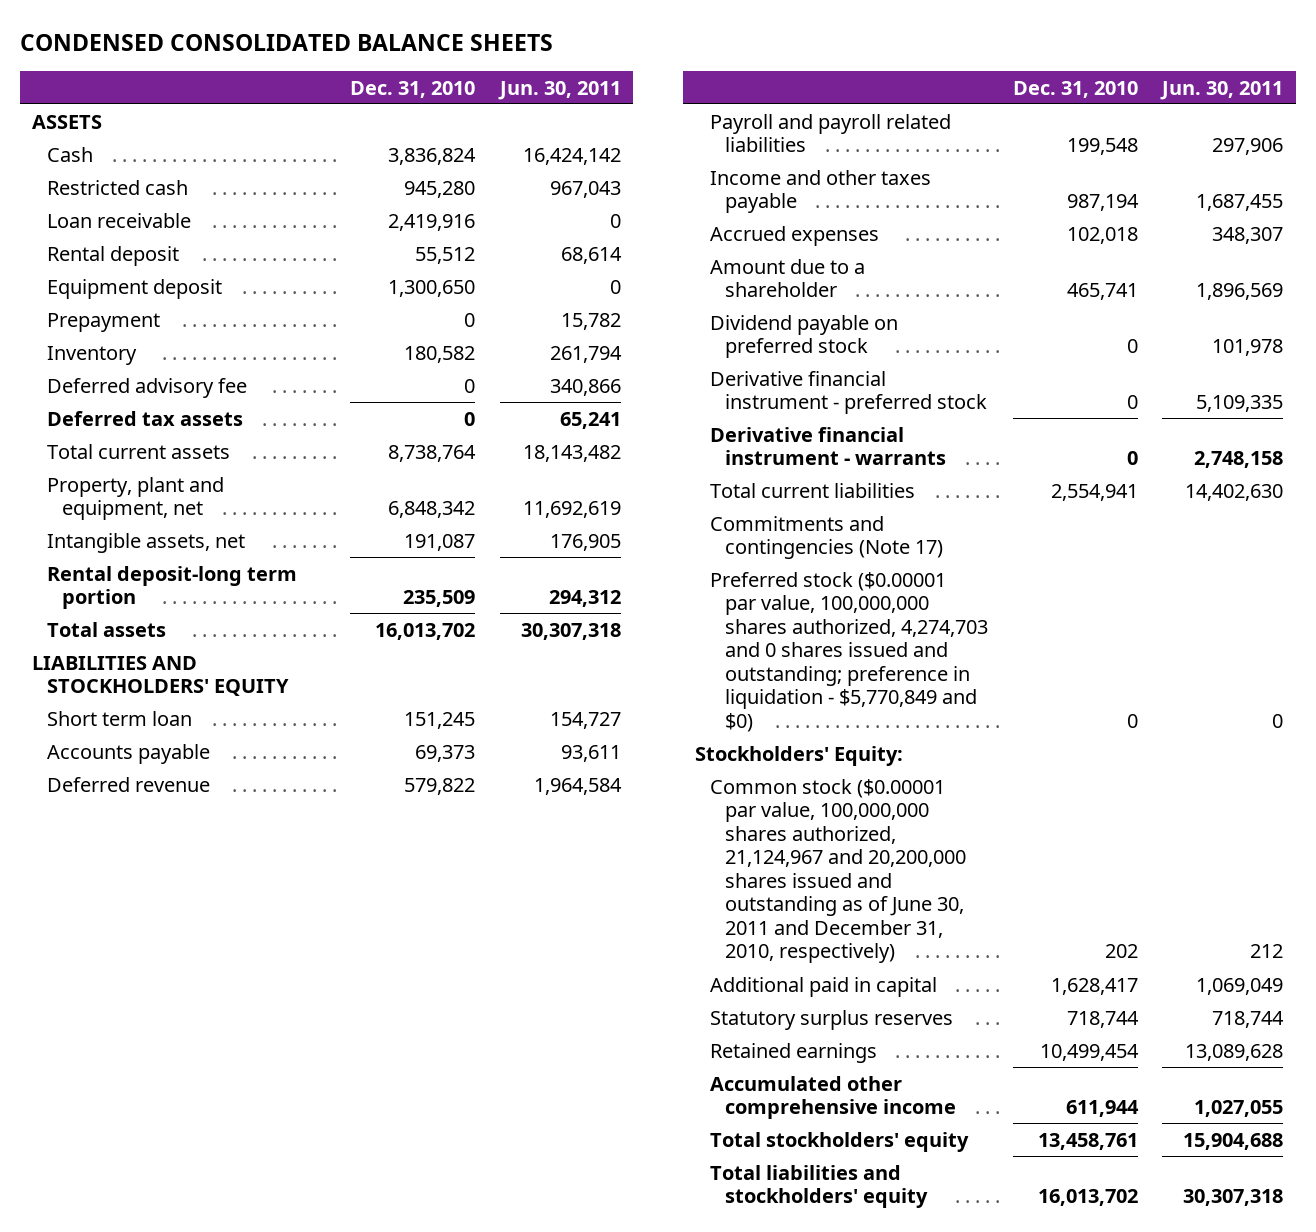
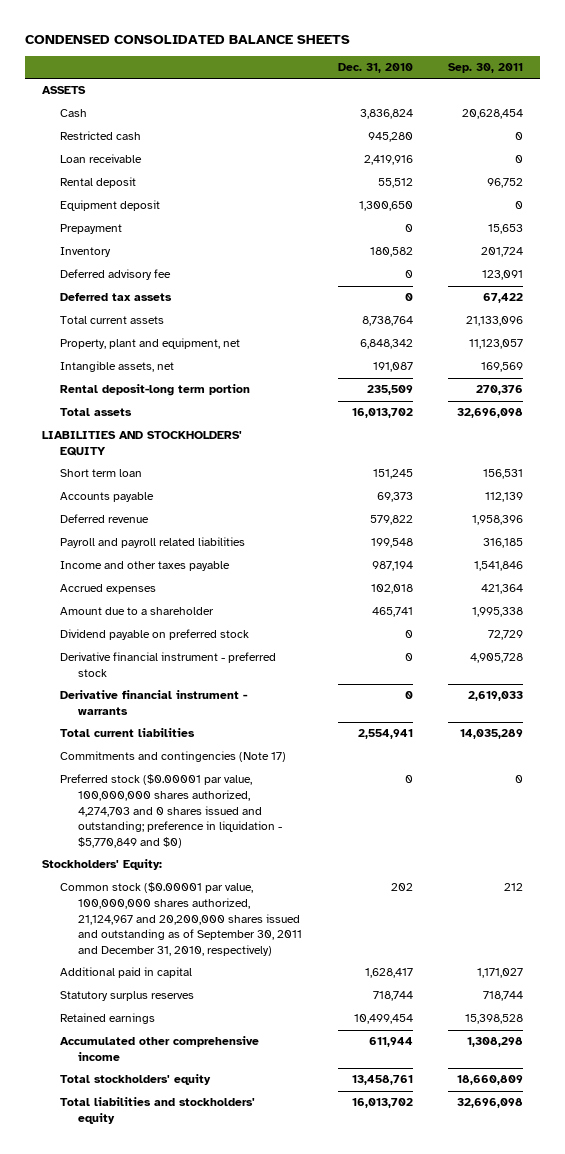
[497,80,621,100] Jun. 30, 2011 -> none
none -> [447,63,523,74] Sep. 30, 2011
[710,778,966,964] Common stock ($0.00001 par value, 100,000,000 shares authorized, 21,124,967 and 20,200,000 shares issued and outstanding as of June 30, 2011 and December 31, 2010, respectively) -> [60,882,303,957] Common stock ($0.00001 par value, 100,000,000 shares authorized, 21,124,967 and 20,200,000 shares issued and outstanding as of September 30, 2011 and December 31, 2010, respectively)

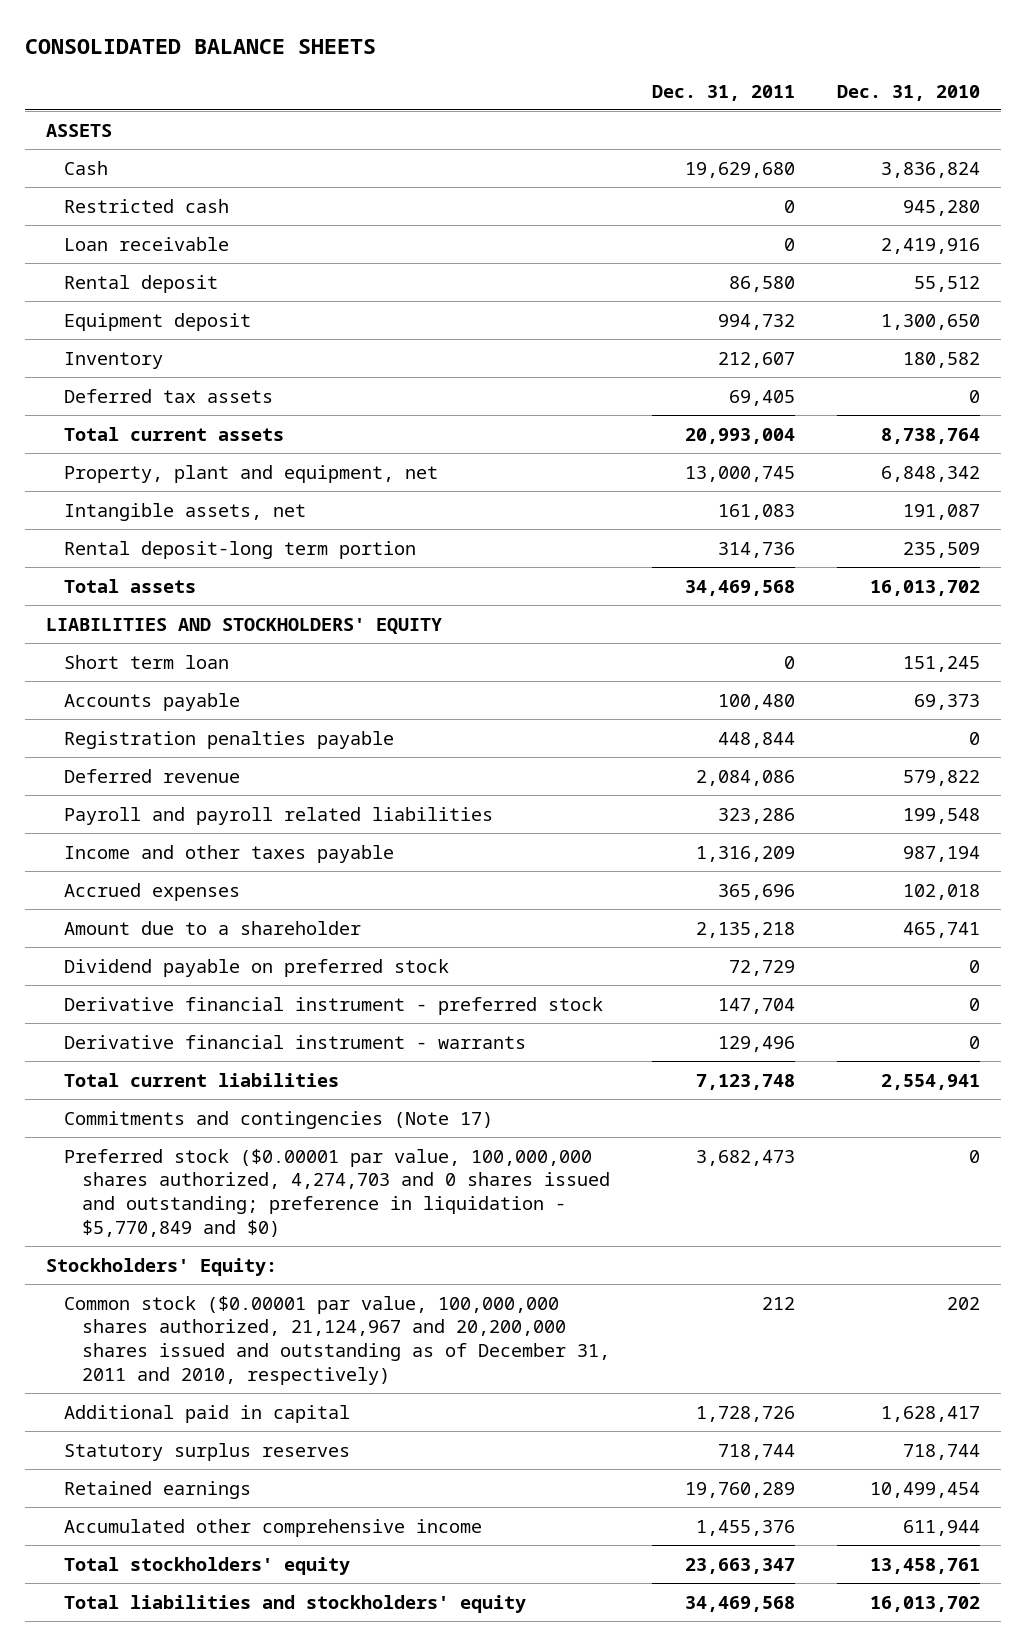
[24,34,350,44] CONDENSED CONSOLIDATED BALANCE SHEETS -> [24,38,376,54] CONSOLIDATED BALANCE SHEETS
[447,63,523,74] Sep. 30, 2011 -> none
none -> [651,84,795,101] Dec. 31, 2011
[60,224,123,235] Prepayment -> none
[60,269,172,281] Deferred advisory fee -> none
none -> [63,730,394,749] Registration penalties payable
[60,882,303,957] Common stock ($0.00001 par value, 100,000,000 shares authorized, 21,124,967 and 20,200,000 shares issued and outstanding as of September 30, 2011 and December 31, 2010, respectively) -> [63,1295,611,1385] Common stock ($0.00001 par value, 100,000,000 shares authorized, 21,124,967 and 20,200,000 shares issued and outstanding as of December 31, 2011 and 2010, respectively)

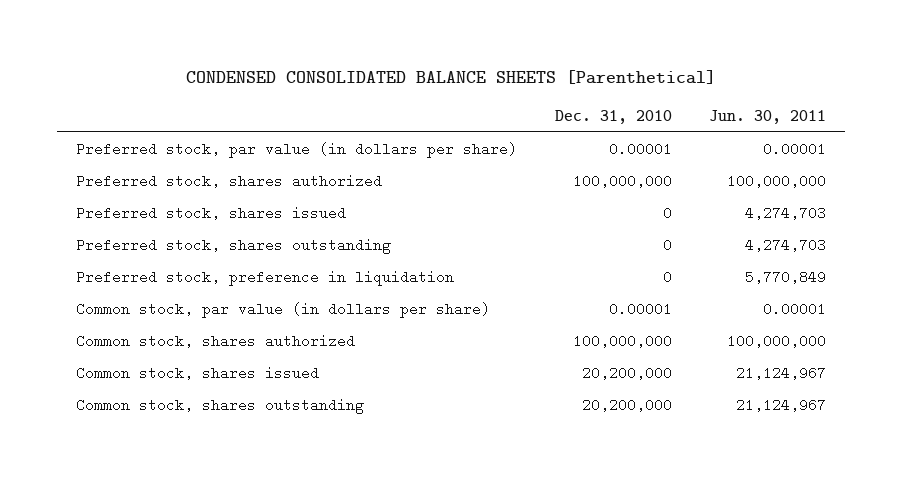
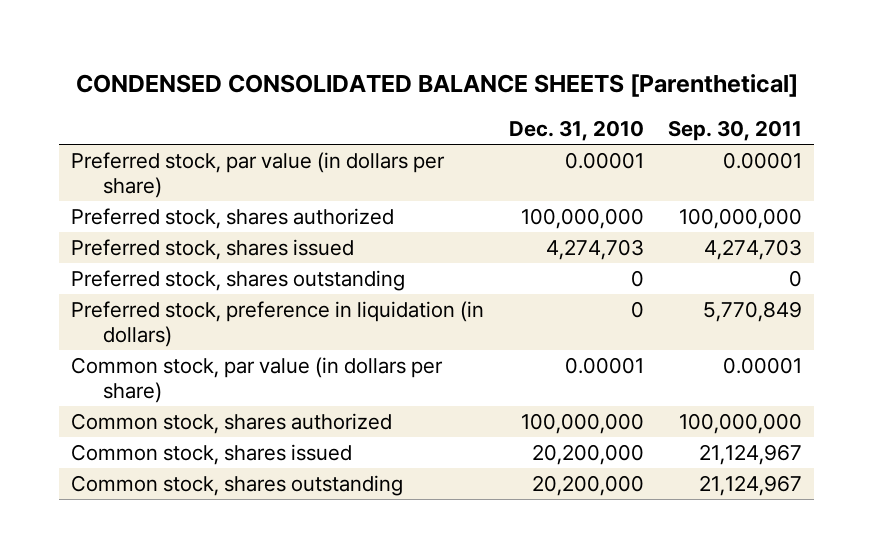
[709,109,827,124] Jun. 30, 2011 -> none
none -> [667,120,802,142] Sep. 30, 2011
[662,206,672,221] 0 -> [545,239,644,261] 4,274,703
[75,270,454,287] Preferred stock, preference in liquidation -> [71,301,485,347] Preferred stock, preference in liquidation (in dollars)

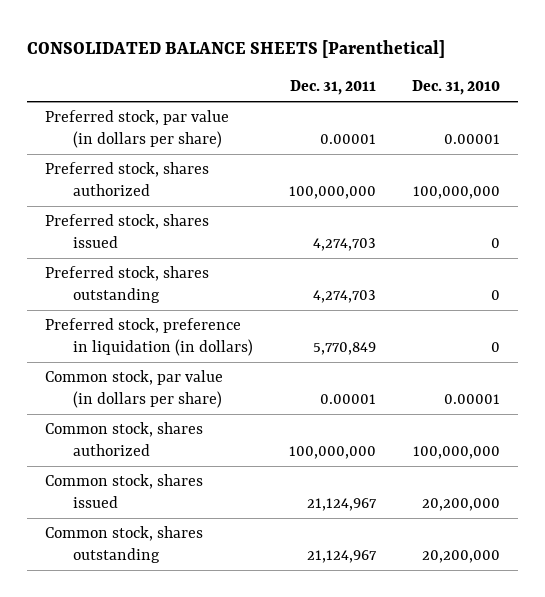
[75,74,798,98] CONDENSED CONSOLIDATED BALANCE SHEETS [Parenthetical] -> [27,40,446,59] CONSOLIDATED BALANCE SHEETS [Parenthetical]
[667,120,802,142] Sep. 30, 2011 -> none
none -> [289,80,376,96] Dec. 31, 2011
[545,239,644,261] 4,274,703 -> [490,237,500,248] 0

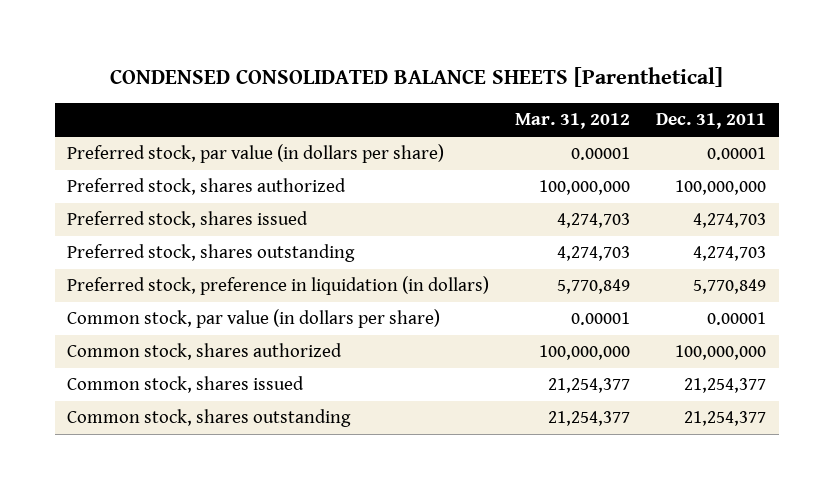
[27,40,446,59] CONSOLIDATED BALANCE SHEETS [Parenthetical] -> [109,67,723,88] CONDENSED CONSOLIDATED BALANCE SHEETS [Parenthetical]
[411,80,500,96] Dec. 31, 2010 -> none
none -> [515,113,631,130] Mar. 31, 2012
[306,497,377,511] 21,124,967 -> [683,378,766,394] 21,254,377
[306,549,377,563] 21,124,967 -> [683,411,766,427] 21,254,377

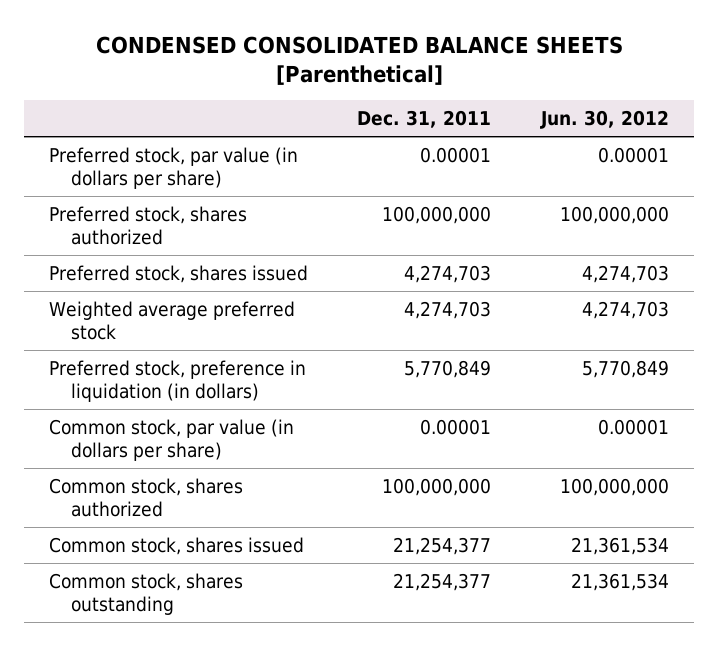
[515,113,631,130] Mar. 31, 2012 -> none
none -> [539,109,669,129] Jun. 30, 2012
[67,244,356,263] Preferred stock, shares outstanding -> [48,300,295,340] Weighted average preferred stock

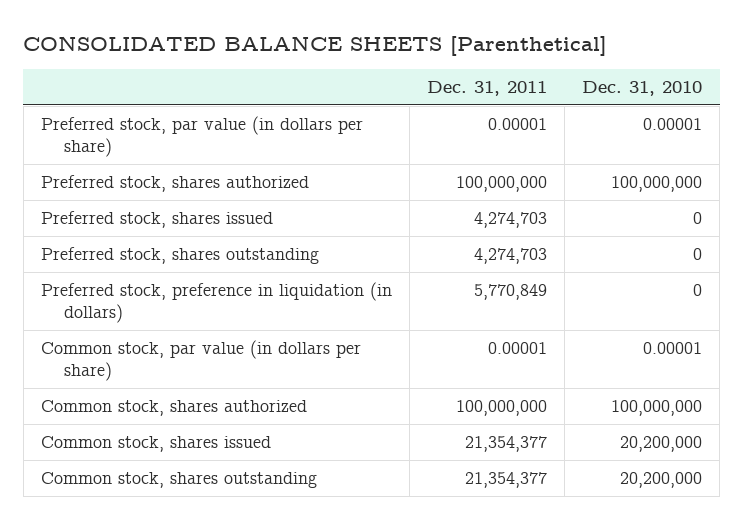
[95,35,623,85] CONDENSED CONSOLIDATED BALANCE SHEETS [Parenthetical] -> [23,36,608,57] CONSOLIDATED BALANCE SHEETS [Parenthetical]
[539,109,669,129] Jun. 30, 2012 -> none
none -> [582,80,703,96] Dec. 31, 2010
[48,300,295,340] Weighted average preferred stock -> [40,246,319,264] Preferred stock, shares outstanding
[393,536,492,555] 21,254,377 -> [465,435,548,452] 21,354,377
[393,572,492,591] 21,254,377 -> [465,471,548,488] 21,354,377

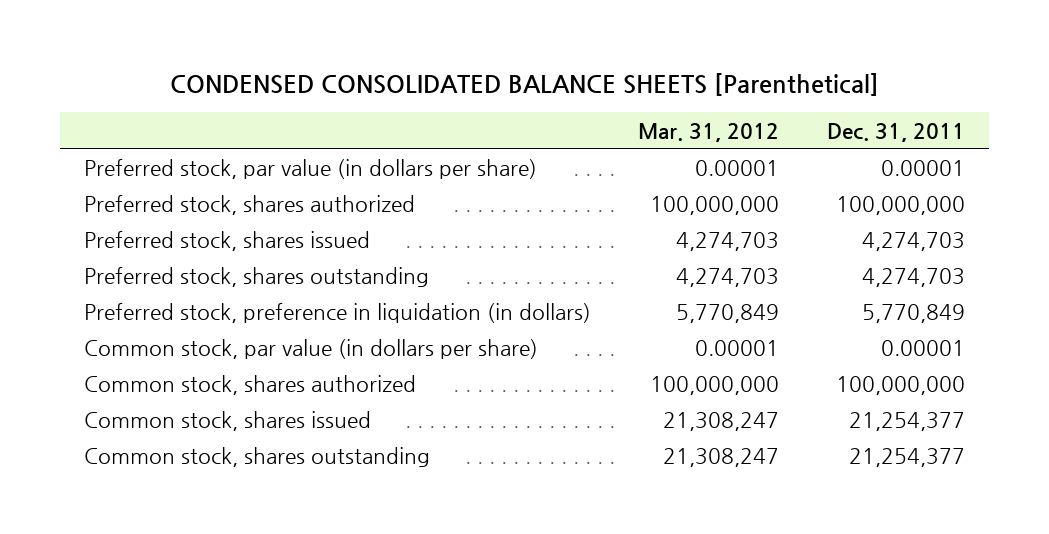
[23,36,608,57] CONSOLIDATED BALANCE SHEETS [Parenthetical] -> [170,72,880,96] CONDENSED CONSOLIDATED BALANCE SHEETS [Parenthetical]
[582,80,703,96] Dec. 31, 2010 -> none
none -> [638,122,780,142] Mar. 31, 2012
[465,435,548,452] 21,354,377 -> [848,412,965,432] 21,254,377
[465,471,548,488] 21,354,377 -> [848,448,965,468] 21,254,377

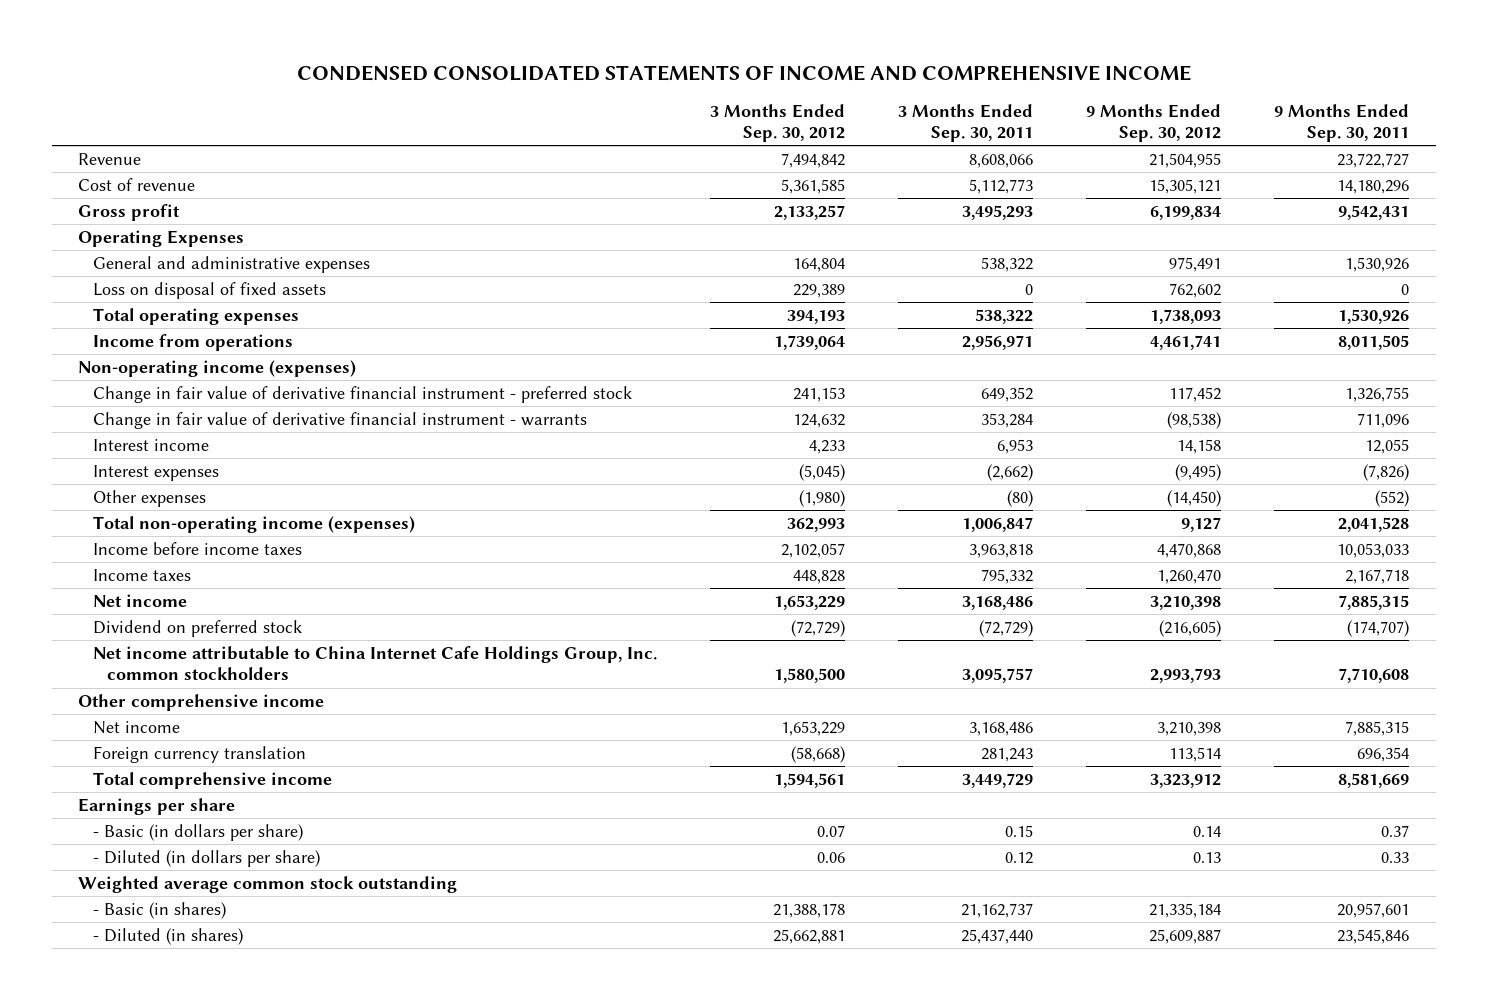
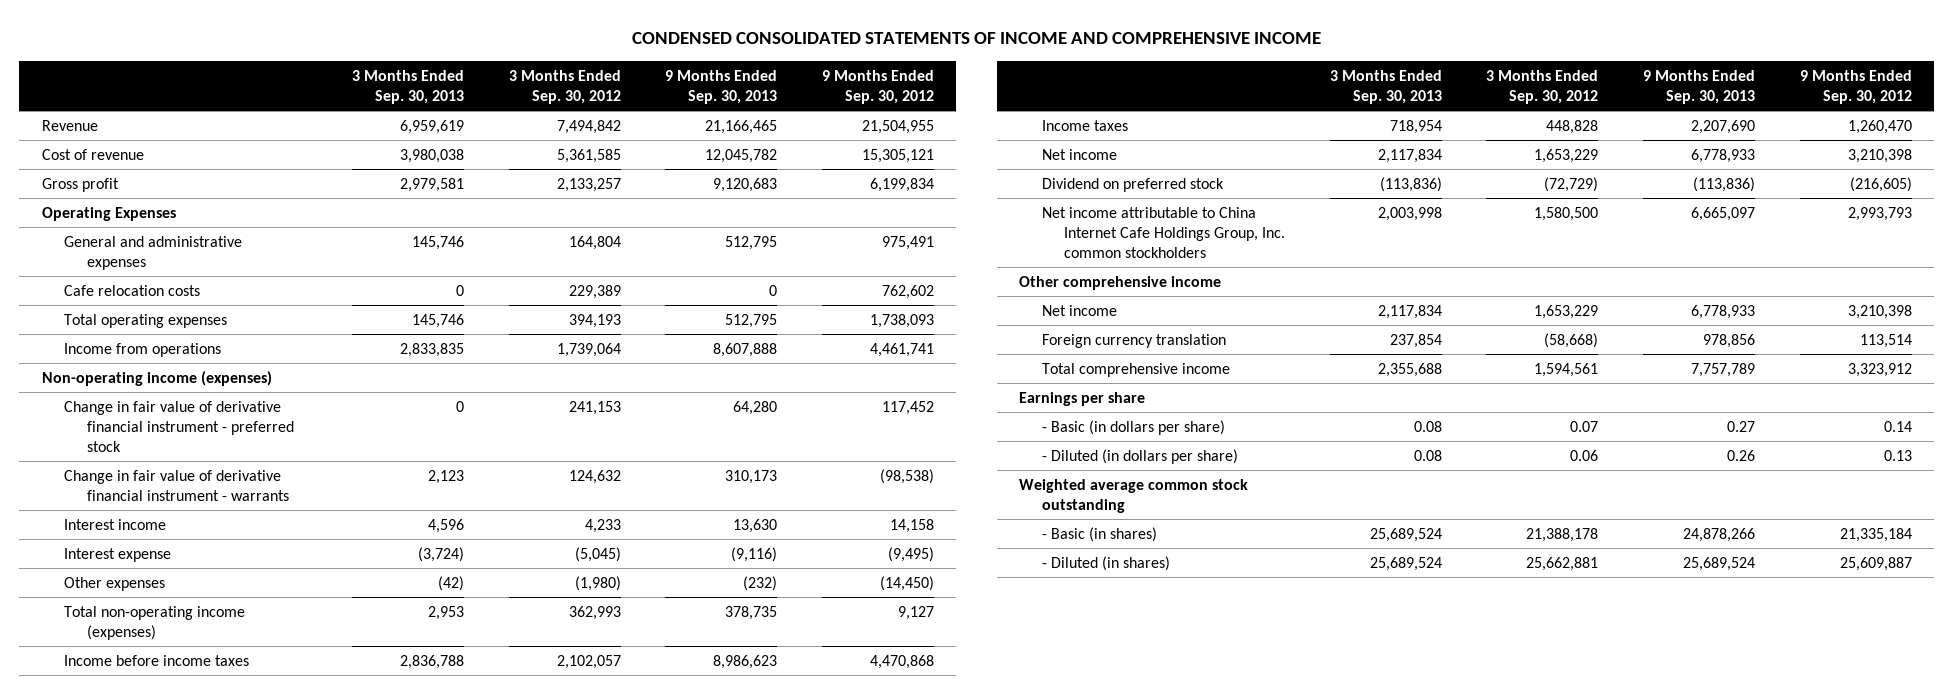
[898,103,1034,143] 3 Months Ended Sep. 30, 2011 -> none
[1274,103,1410,143] 9 Months Ended Sep. 30, 2011 -> none
none -> [352,69,465,104] 3 Months Ended Sep. 30, 2013
none -> [665,69,778,104] 9 Months Ended Sep. 30, 2013
[92,281,326,299] Loss on disposal of fixed assets -> [64,284,201,296] Cafe relocation costs
[92,464,219,481] Interest expenses -> [64,547,172,562] Interest expense

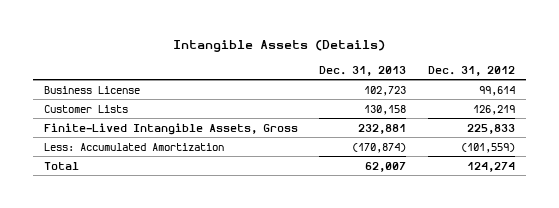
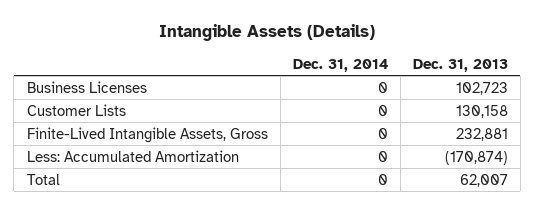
[428,65,516,76] Dec. 31, 2012 -> none
none -> [292,58,388,72] Dec. 31, 2014
[43,85,140,94] Business License -> [26,80,147,93] Business Licenses

